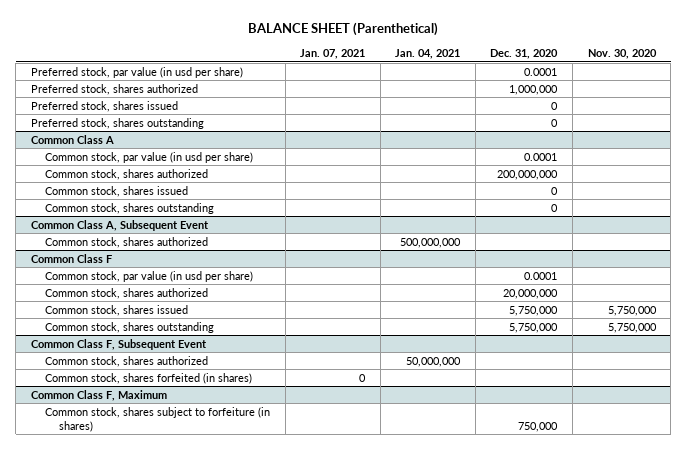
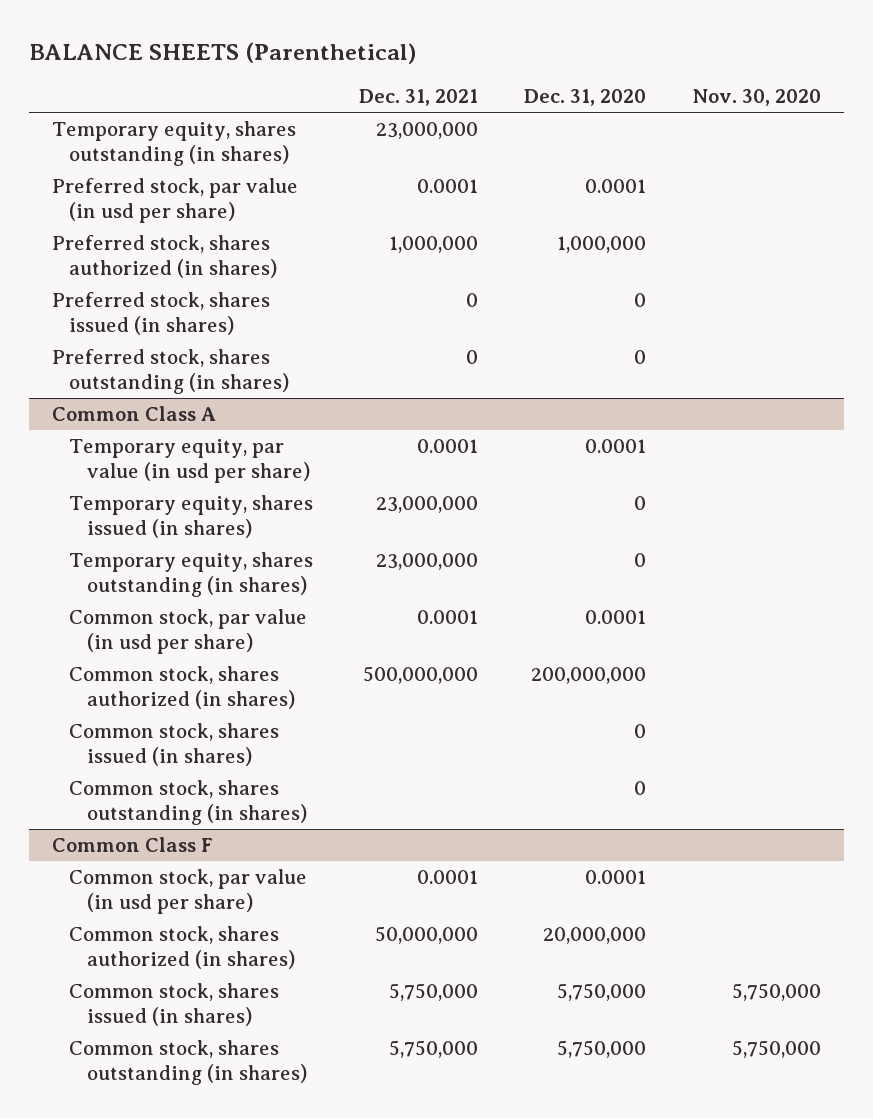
[248,22,439,37] BALANCE SHEET (Parenthetical) -> [28,42,416,65] BALANCE SHEETS (Parenthetical)
[300,49,366,60] Jan. 07, 2021 -> none
[395,49,461,60] Jan. 04, 2021 -> none
none -> [359,89,479,107] Dec. 31, 2021
none -> [51,120,296,167] Temporary equity, shares outstanding (in shares)
[31,83,199,95] Preferred stock, shares authorized -> [51,234,278,279] Preferred stock, shares authorized (in shares)
[31,100,179,112] Preferred stock, shares issued -> [51,291,270,336] Preferred stock, shares issued (in shares)
[31,117,205,129] Preferred stock, shares outstanding -> [51,348,290,395] Preferred stock, shares outstanding (in shares)
none -> [69,438,310,484] Temporary equity, par value (in usd per share)
none -> [69,494,314,539] Temporary equity, shares issued (in shares)
none -> [69,551,314,598] Temporary equity, shares outstanding (in shares)
[31,219,210,231] Common Class A, Subsequent Event -> none
[45,236,209,248] Common stock, shares authorized -> none
[45,168,209,180] Common stock, shares authorized -> [69,665,295,710] Common stock, shares authorized (in shares)
[45,185,189,197] Common stock, shares issued -> [69,722,280,767] Common stock, shares issued (in shares)
[45,202,215,214] Common stock, shares outstanding -> [69,779,307,826] Common stock, shares outstanding (in shares)
[31,338,208,350] Common Class F, Subsequent Event -> none
[45,355,209,367] Common stock, shares authorized -> none
[45,372,253,384] Common stock, shares forfeited (in shares) -> none
[31,389,168,401] Common Class F, Maximum -> none
[45,406,271,432] Common stock, shares subject to forfeiture (in shares) -> none
[45,287,209,299] Common stock, shares authorized -> [69,925,295,970] Common stock, shares authorized (in shares)
[45,304,189,316] Common stock, shares issued -> [69,982,280,1027] Common stock, shares issued (in shares)
[45,321,215,333] Common stock, shares outstanding -> [69,1039,307,1086] Common stock, shares outstanding (in shares)

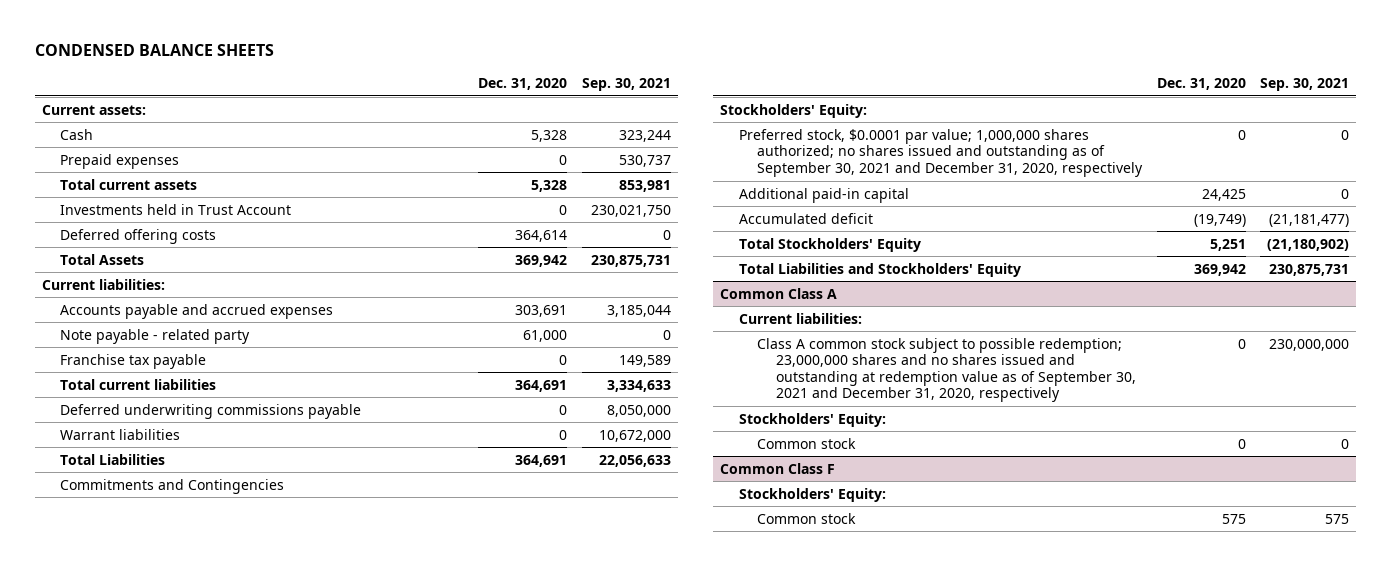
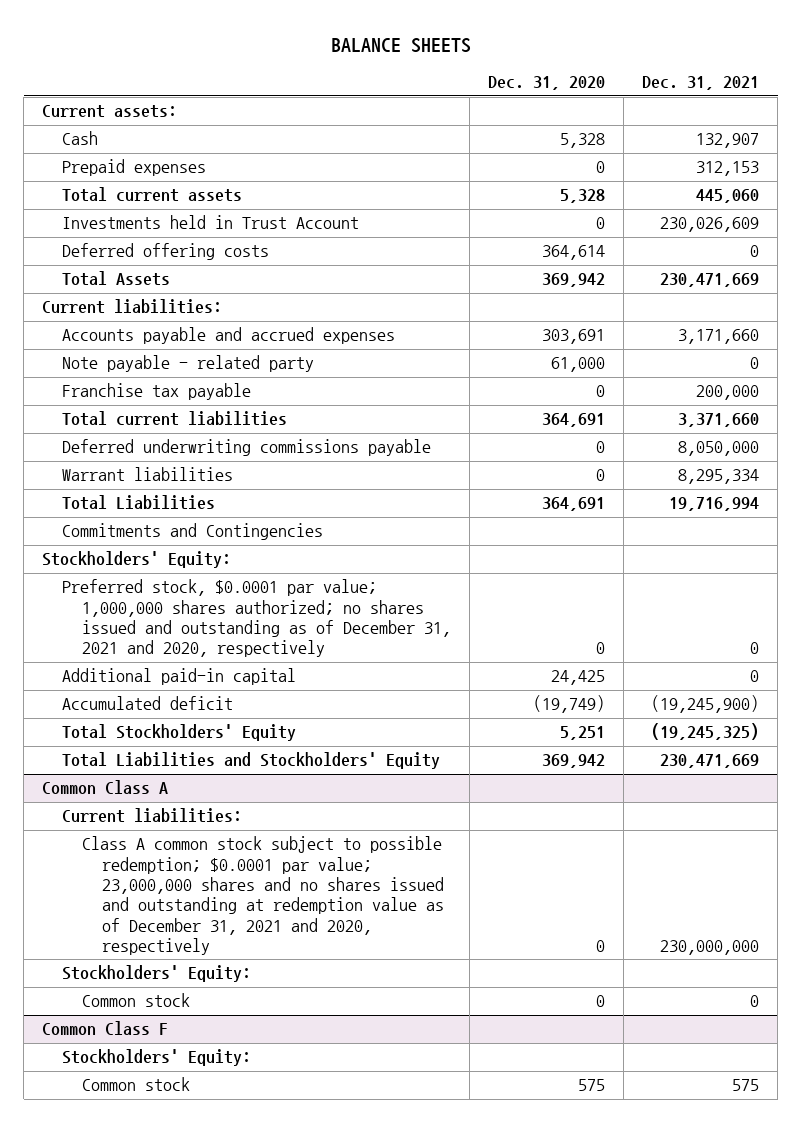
[34,44,274,57] CONDENSED BALANCE SHEETS -> [330,37,471,53] BALANCE SHEETS
[581,78,671,92] Sep. 30, 2021 -> none
none -> [642,76,760,91] Dec. 31, 2021
[738,128,1144,177] Preferred stock, $0.0001 par value; 1,000,000 shares authorized; no shares issued and outstanding as of September 30, 2021 and December 31, 2020, respectively -> [62,579,452,658] Preferred stock, $0.0001 par value; 1,000,000 shares authorized; no shares issued and outstanding as of December 31, 2021 and 2020, respectively
[757,337,1137,403] Class A common stock subject to possible redemption; 23,000,000 shares and no shares issued and outstanding at redemption value as of September 30, 2021 and December 31, 2020, respectively -> [82,836,445,955] Class A common stock subject to possible redemption; $0.0001 par value; 23,000,000 shares and no shares issued and outstanding at redemption value as of December 31, 2021 and 2020, respectively

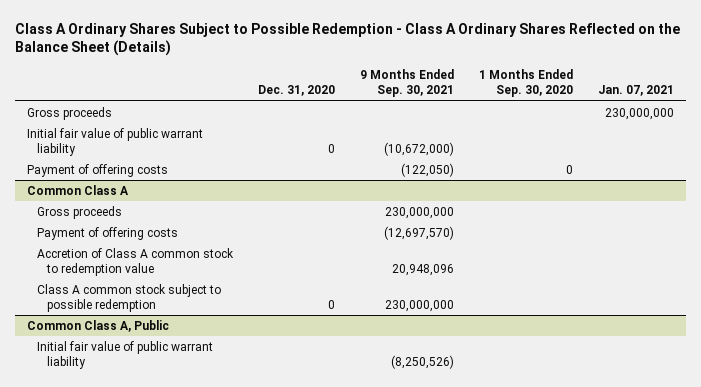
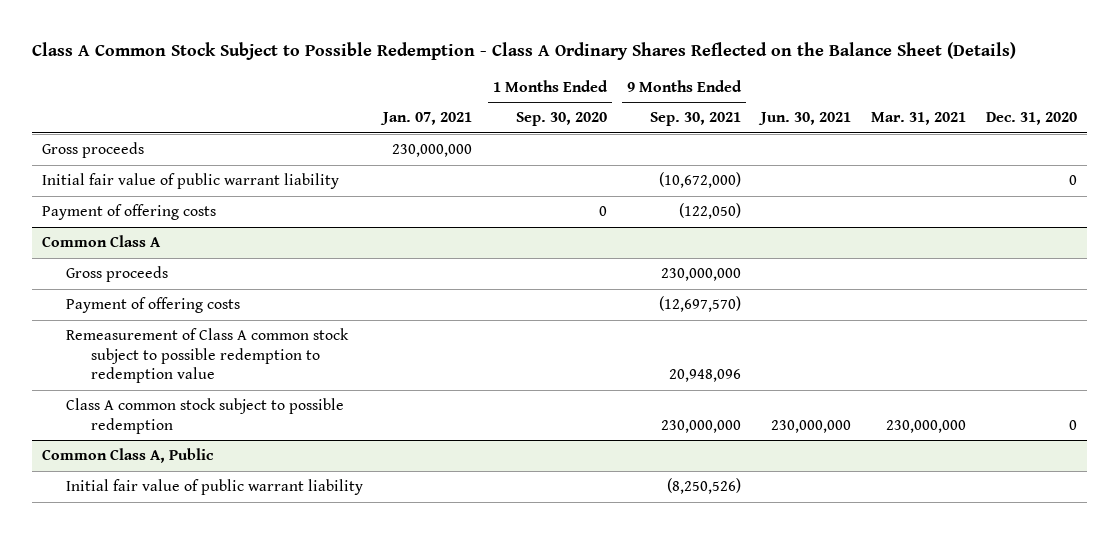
[15,22,681,57] Class A Ordinary Shares Subject to Possible Redemption - Class A Ordinary Shares Reflected on the Balance Sheet (Details) -> [31,41,1016,60] Class A Common Stock Subject to Possible Redemption - Class A Ordinary Shares Reflected on the Balance Sheet (Details)
none -> [757,112,851,126] Jun. 30, 2021
none -> [870,112,966,126] Mar. 31, 2021
[37,247,235,277] Accretion of Class A common stock to redemption value -> [66,328,350,384] Remeasurement of Class A common stock subject to possible redemption to redemption value

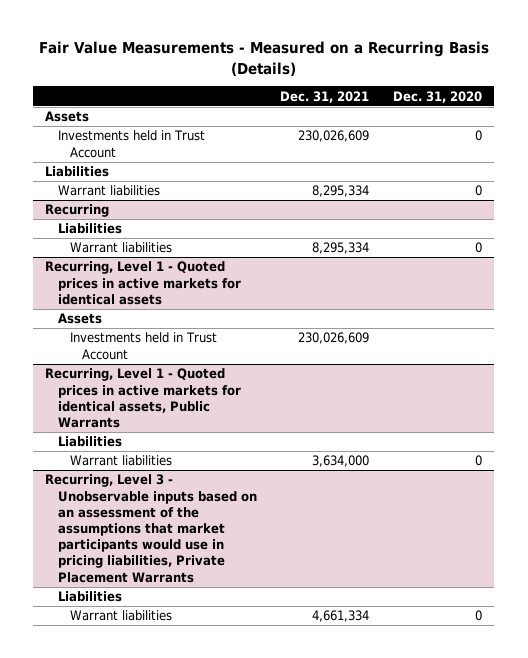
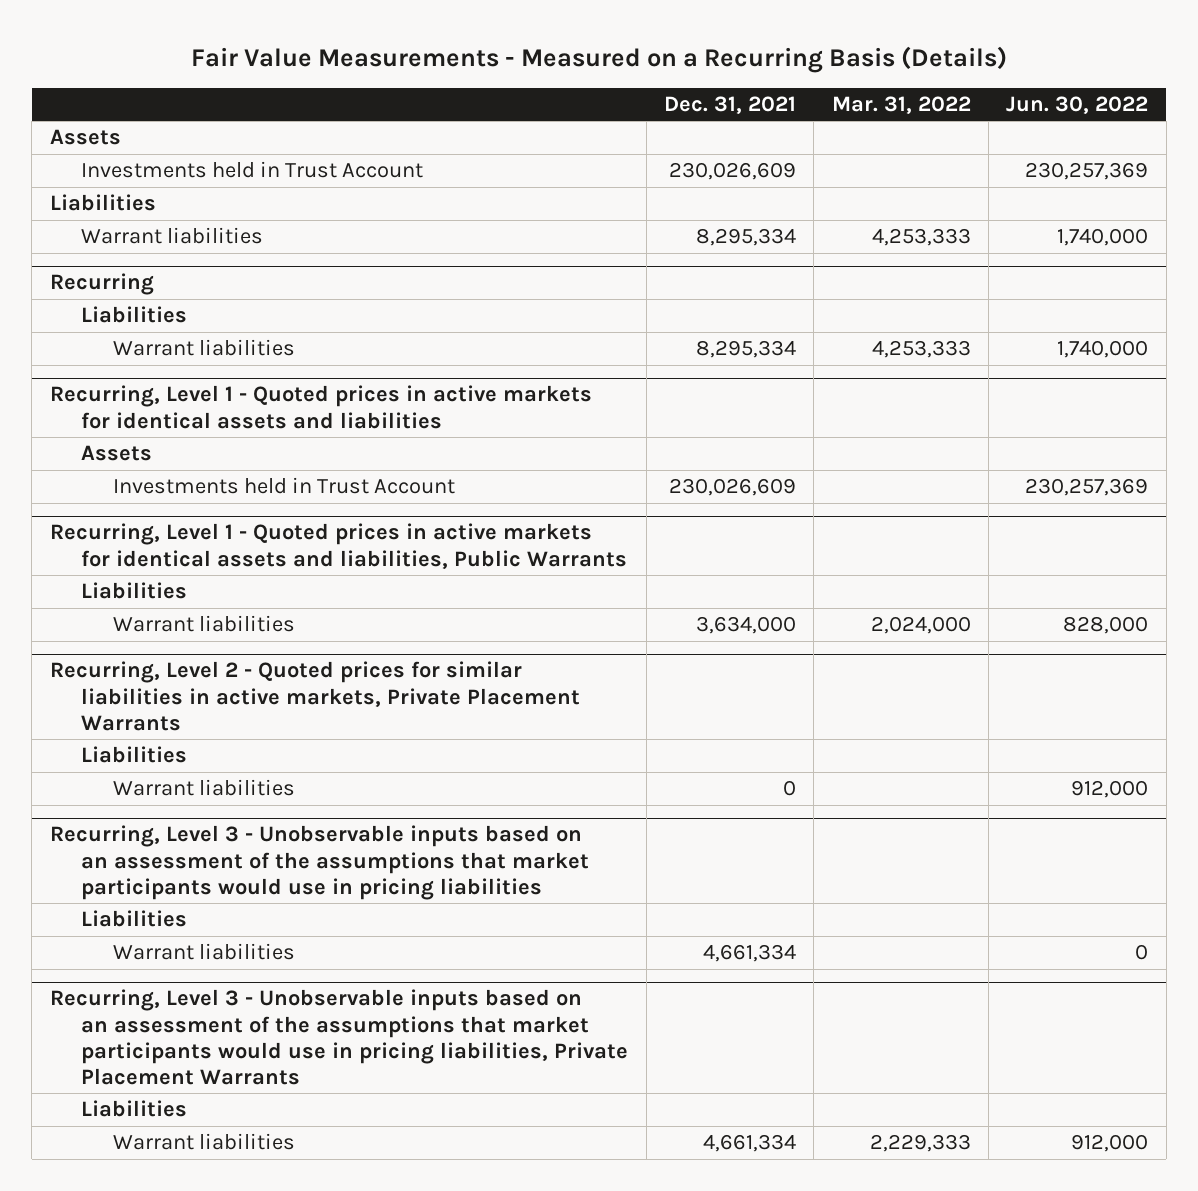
[393,90,483,103] Dec. 31, 2020 -> none
none -> [831,96,971,115] Mar. 31, 2022
none -> [1006,96,1149,115] Jun. 30, 2022
[45,261,241,305] Recurring, Level 1 - Quoted prices in active markets for identical assets -> [49,385,592,429] Recurring, Level 1 - Quoted prices in active markets for identical assets and liabilities
[45,368,241,429] Recurring, Level 1 - Quoted prices in active markets for identical assets, Public Warrants -> [49,523,628,569] Recurring, Level 1 - Quoted prices in active markets for identical assets and liabilities, Public Warrants
none -> [49,661,581,731] Recurring, Level 2 - Quoted prices for similar liabilities in active markets, Private Placement Warrants
none -> [81,746,188,764] Liabilities
none -> [112,779,295,797] Warrant liabilities
none -> [49,825,590,900] Recurring, Level 3 - Unobservable inputs based on an assessment of the assumptions that market participants would use in pricing liabilities
none -> [81,910,188,928] Liabilities
none -> [112,943,295,961] Warrant liabilities

